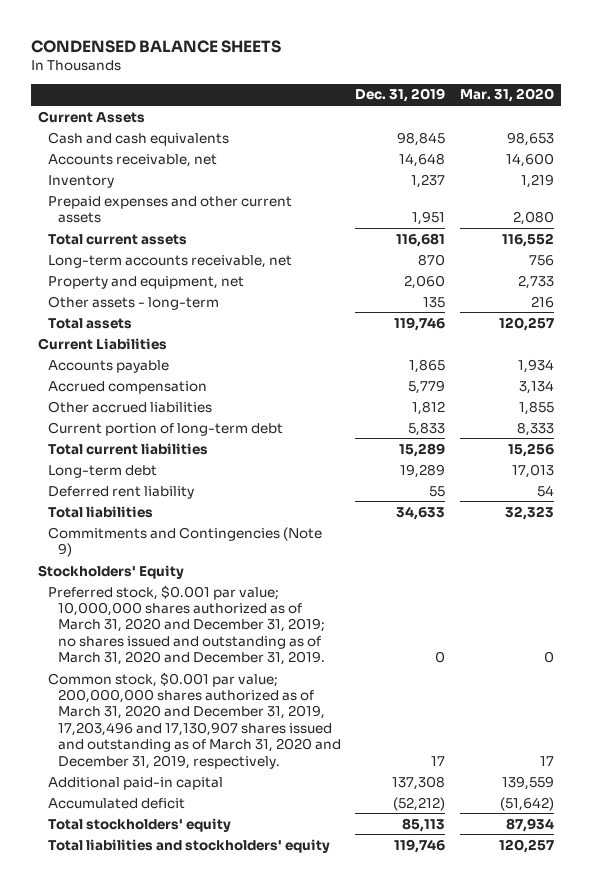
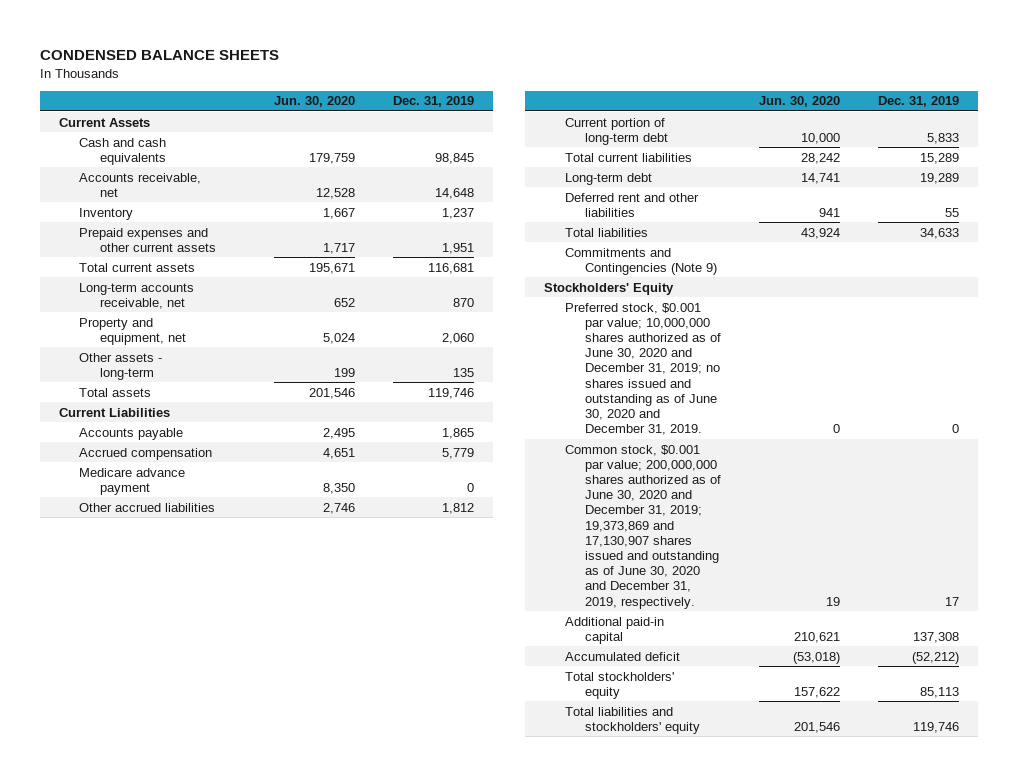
[459,88,554,103] Mar. 31, 2020 -> none
none -> [273,96,355,108] Jun. 30, 2020
none -> [79,467,186,495] Medicare advance payment
[47,485,194,499] Deferred rent liability -> [564,192,699,217] Deferred rent and other liabilities
[47,584,326,666] Preferred stock, $0.001 par value; 10,000,000 shares authorized as of March 31, 2020 and December 31, 2019; no shares issued and outstanding as of March 31, 2020 and December 31, 2019. -> [564,302,721,436] Preferred stock, $0.001 par value; 10,000,000 shares authorized as of June 30, 2020 and December 31, 2019; no shares issued and outstanding as of June 30, 2020 and December 31, 2019.
[47,671,342,769] Common stock, $0.001 par value; 200,000,000 shares authorized as of March 31, 2020 and December 31, 2019, 17,203,496 and 17,130,907 shares issued and outstanding as of March 31, 2020 and December 31, 2019, respectively. -> [564,444,721,609] Common stock, $0.001 par value; 200,000,000 shares authorized as of June 30, 2020 and December 31, 2019; 19,373,869 and 17,130,907 shares issued and outstanding as of June 30, 2020 and December 31, 2019, respectively.

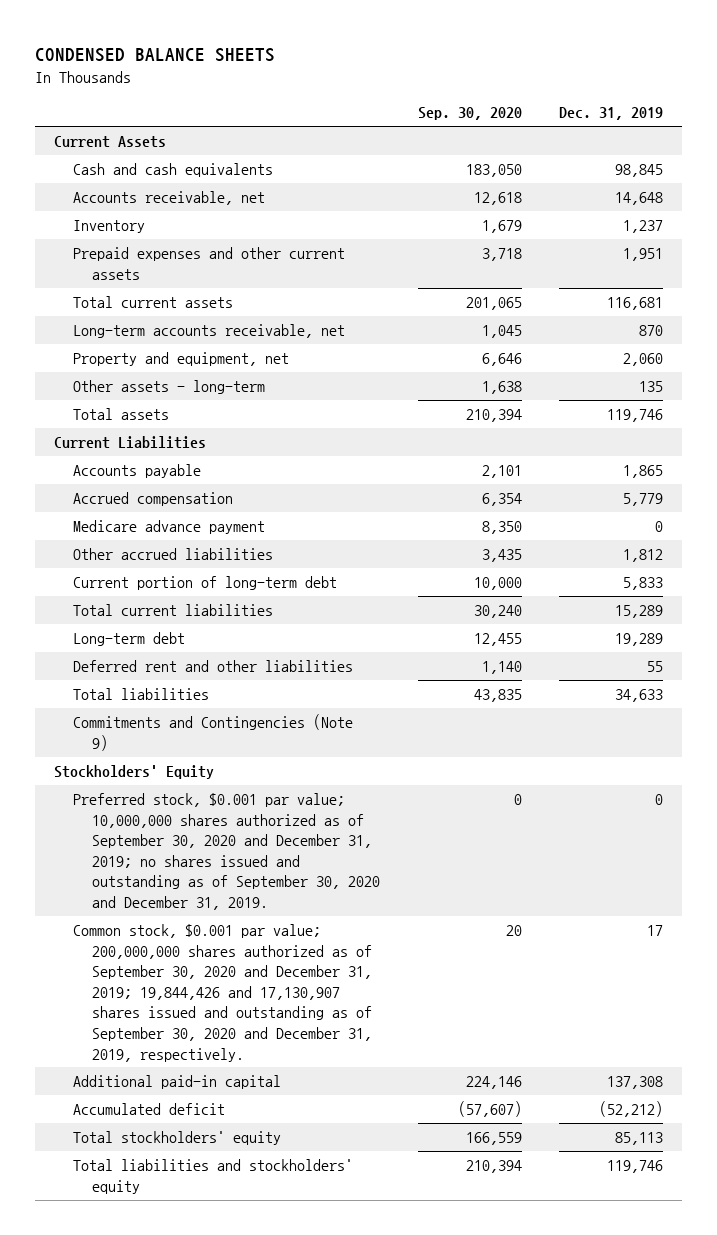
[273,96,355,108] Jun. 30, 2020 -> none
none -> [417,107,522,121] Sep. 30, 2020
[564,302,721,436] Preferred stock, $0.001 par value; 10,000,000 shares authorized as of June 30, 2020 and December 31, 2019; no shares issued and outstanding as of June 30, 2020 and December 31, 2019. -> [73,793,381,911] Preferred stock, $0.001 par value; 10,000,000 shares authorized as of September 30, 2020 and December 31, 2019; no shares issued and outstanding as of September 30, 2020 and December 31, 2019.
[564,444,721,609] Common stock, $0.001 par value; 200,000,000 shares authorized as of June 30, 2020 and December 31, 2019; 19,373,869 and 17,130,907 shares issued and outstanding as of June 30, 2020 and December 31, 2019, respectively. -> [73,924,373,1062] Common stock, $0.001 par value; 200,000,000 shares authorized as of September 30, 2020 and December 31, 2019; 19,844,426 and 17,130,907 shares issued and outstanding as of September 30, 2020 and December 31, 2019, respectively.

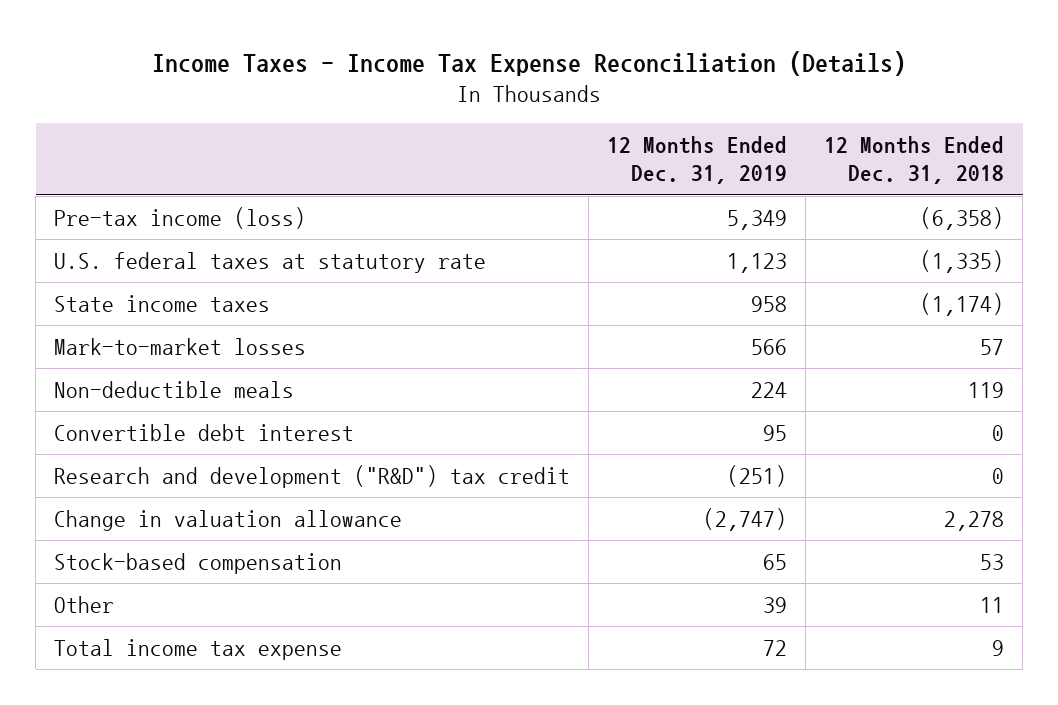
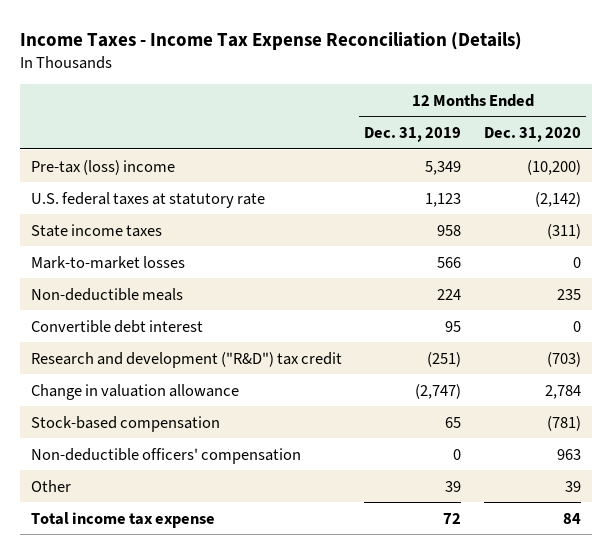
[824,136,1005,185] 12 Months Ended Dec. 31, 2018 -> none
none -> [483,127,581,143] Dec. 31, 2020
[54,206,307,229] Pre-tax income (loss) -> [31,159,176,175] Pre-tax (loss) income
none -> [31,447,302,464] Non-deductible officers' compensation

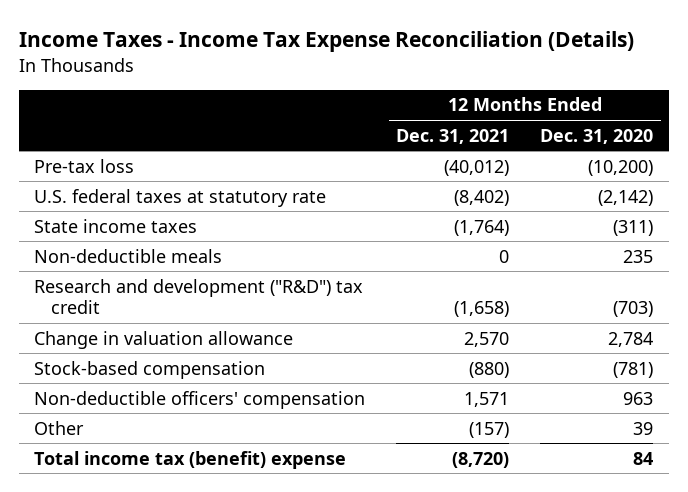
[364,127,462,143] Dec. 31, 2019 -> none
none -> [396,128,510,144] Dec. 31, 2021
[31,159,176,175] Pre-tax (loss) income -> [34,158,135,173] Pre-tax loss
[31,255,186,269] Mark-to-market losses -> none
[31,319,204,333] Convertible debt interest -> none
[31,511,216,528] Total income tax expense -> [34,450,347,469] Total income tax (benefit) expense

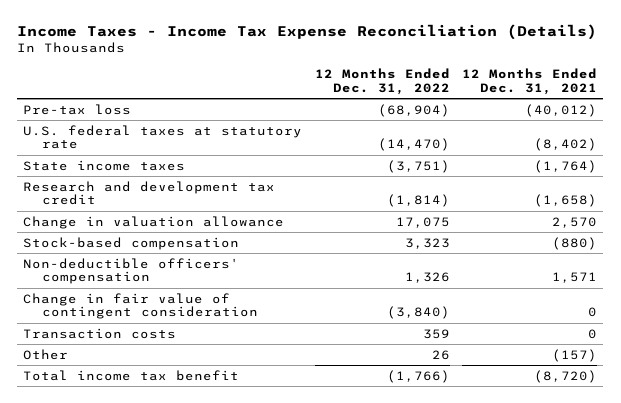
[540,128,654,144] Dec. 31, 2020 -> none
none -> [314,68,450,96] 12 Months Ended Dec. 31, 2022
[34,248,223,263] Non-deductible meals -> none
[34,278,364,315] Research and development ("R&D") tax credit -> [23,180,276,206] Research and development tax credit
none -> [23,292,259,320] Change in fair value of contingent consideration
none -> [23,327,177,339] Transaction costs
[34,450,347,469] Total income tax (benefit) expense -> [23,369,240,381] Total income tax benefit

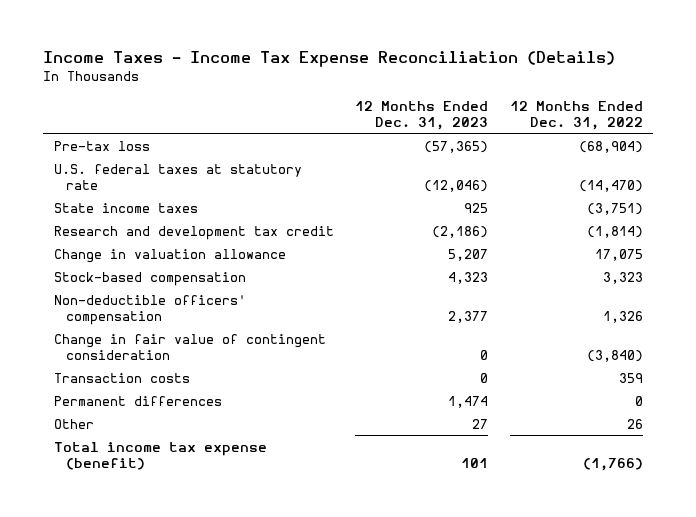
[462,68,598,96] 12 Months Ended Dec. 31, 2021 -> none
none -> [355,100,489,130] 12 Months Ended Dec. 31, 2023
none -> [53,395,222,406] Permanent differences
[23,369,240,381] Total income tax benefit -> [53,441,267,470] Total income tax expense (benefit)

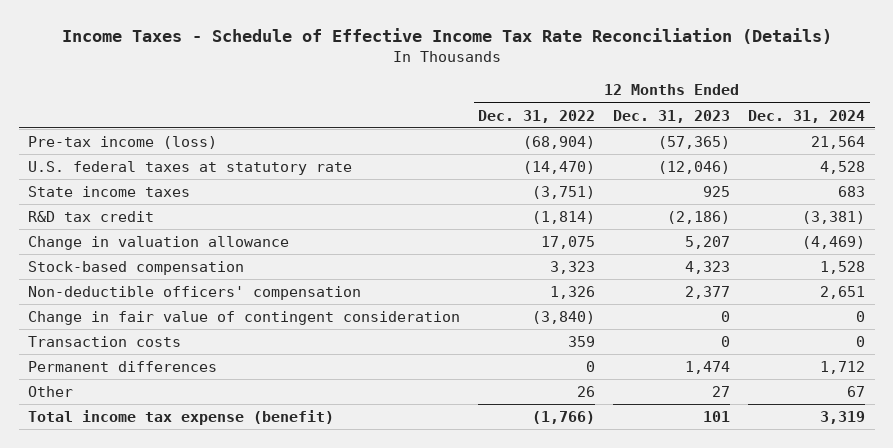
[43,51,616,68] Income Taxes - Income Tax Expense Reconciliation (Details) -> [61,27,832,44] Income Taxes - Schedule of Effective Income Tax Rate Reconciliation (Details)
none -> [748,109,866,123] Dec. 31, 2024
[53,140,150,151] Pre-tax loss -> [27,136,217,150] Pre-tax income (loss)
[53,225,334,240] Research and development tax credit -> [27,211,154,223] R&D tax credit

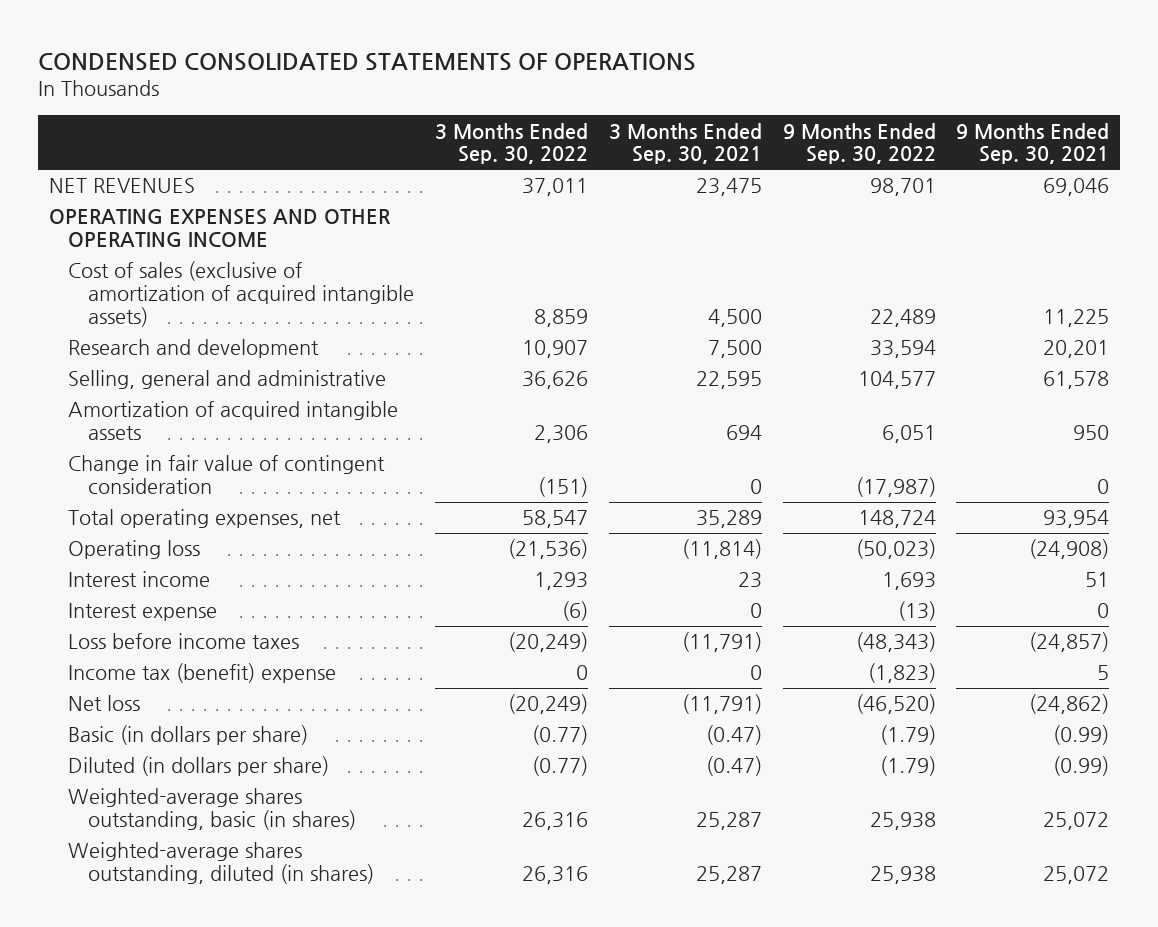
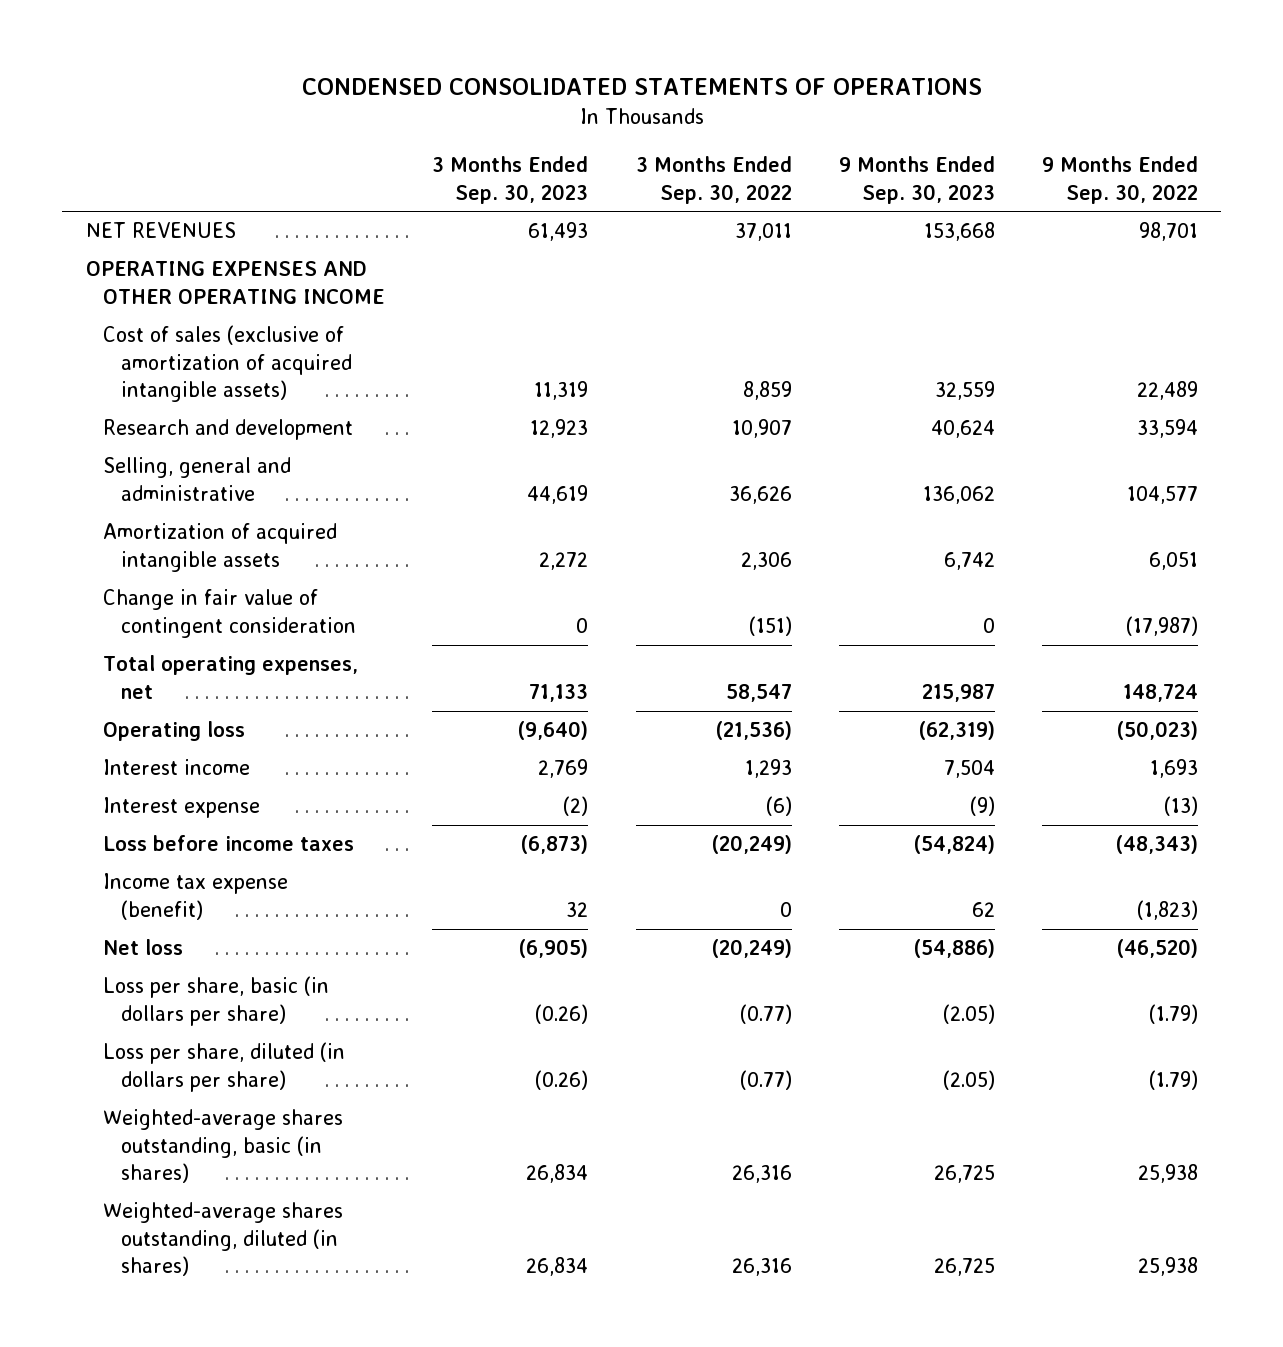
[608,122,762,165] 3 Months Ended Sep. 30, 2021 -> none
[956,122,1110,165] 9 Months Ended Sep. 30, 2021 -> none
none -> [432,156,589,204] 3 Months Ended Sep. 30, 2023
none -> [838,156,995,204] 9 Months Ended Sep. 30, 2023
[68,663,337,684] Income tax (benefit) expense -> [103,873,289,920] Income tax expense (benefit)
[68,725,309,746] Basic (in dollars per share) -> [103,976,330,1026] Loss per share, basic (in dollars per share)
[68,756,330,777] Diluted (in dollars per share) -> [103,1042,346,1092] Loss per share, diluted (in dollars per share)

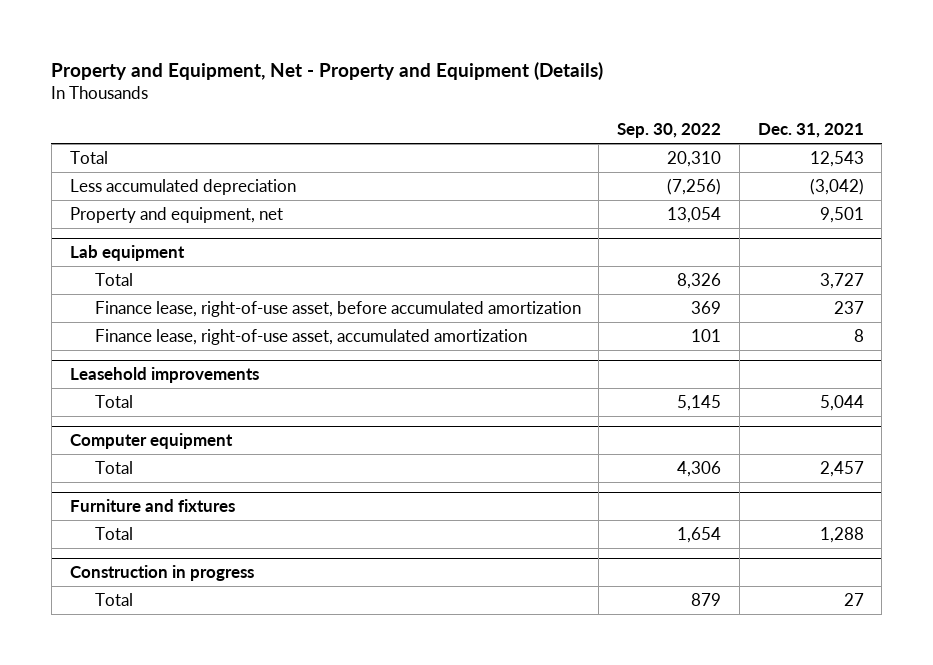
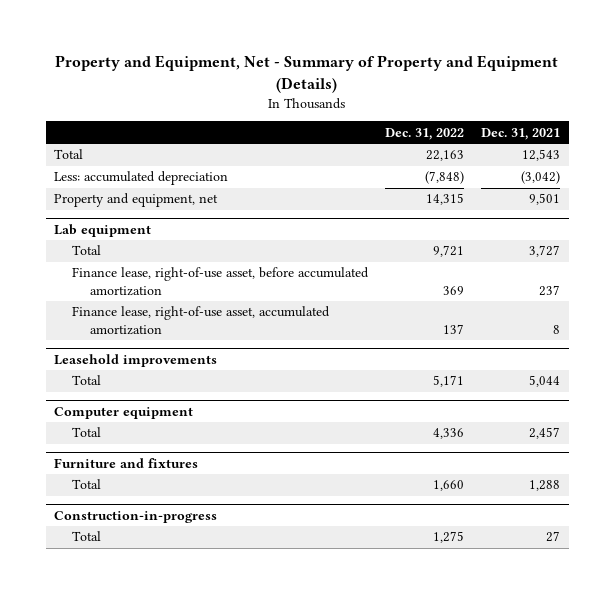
[51,61,604,80] Property and Equipment, Net - Property and Equipment (Details) -> [55,55,559,93] Property and Equipment, Net - Summary of Property and Equipment (Details)
[617,123,722,139] Sep. 30, 2022 -> none
none -> [385,127,465,140] Dec. 31, 2022
[69,178,296,195] Less accumulated depreciation -> [54,171,229,186] Less: accumulated depreciation
[69,565,254,582] Construction in progress -> [54,510,218,523] Construction-in-progress

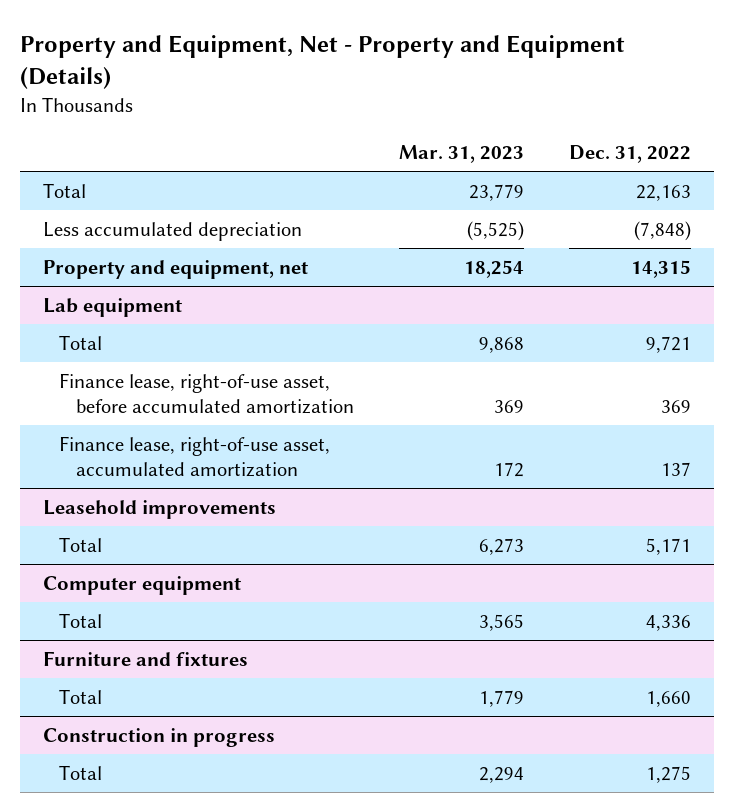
[55,55,559,93] Property and Equipment, Net - Summary of Property and Equipment (Details) -> [20,35,626,90] Property and Equipment, Net - Property and Equipment (Details)
[481,127,561,140] Dec. 31, 2021 -> none
none -> [398,144,524,163] Mar. 31, 2023
[54,171,229,186] Less: accumulated depreciation -> [42,221,302,241] Less accumulated depreciation
[54,510,218,523] Construction-in-progress -> [42,727,275,747] Construction in progress

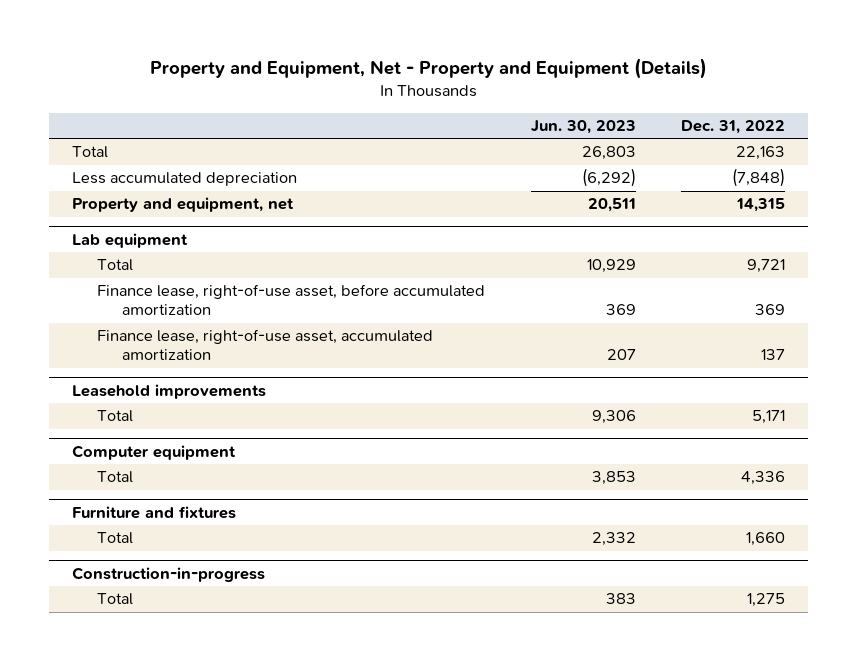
[398,144,524,163] Mar. 31, 2023 -> none
none -> [530,119,636,134] Jun. 30, 2023
[42,727,275,747] Construction in progress -> [71,566,265,582] Construction-in-progress

